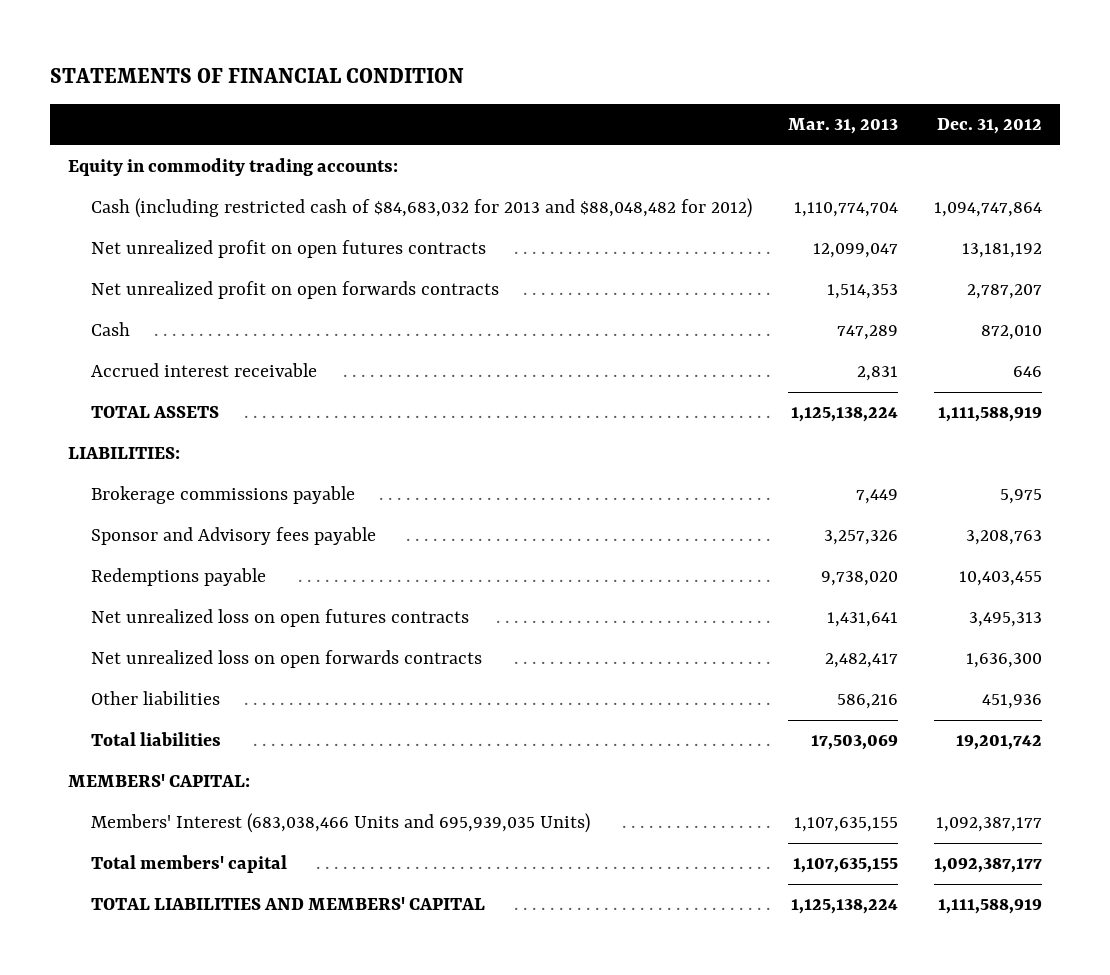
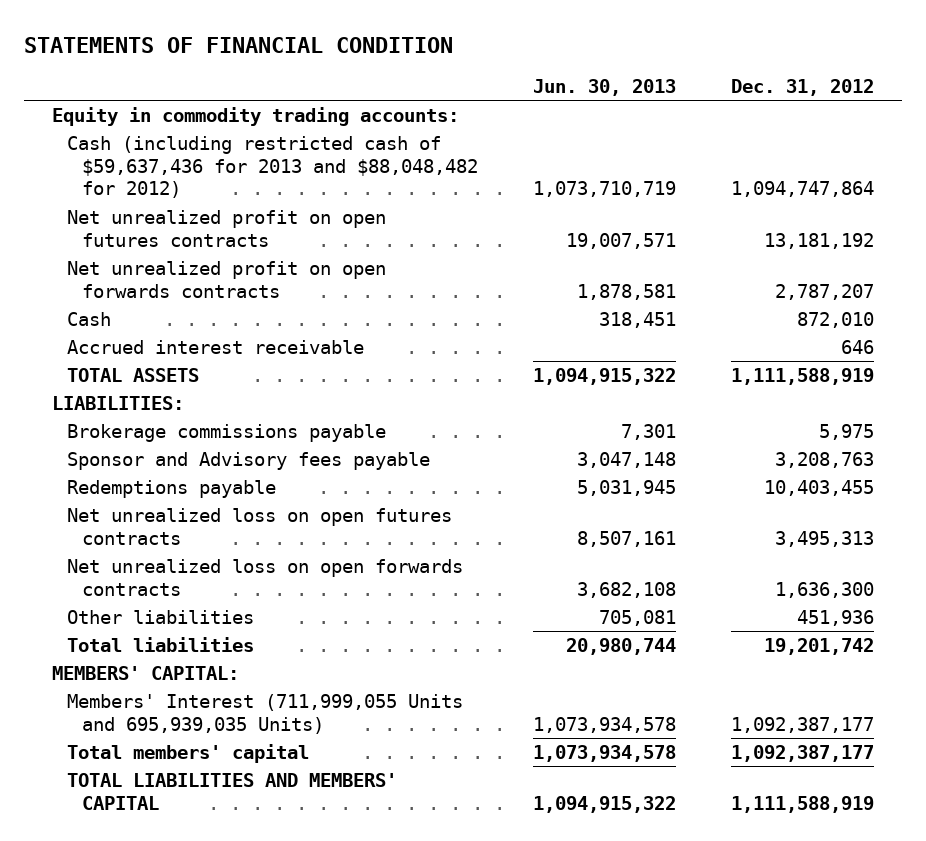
[787,118,898,135] Mar. 31, 2013 -> none
none -> [533,79,677,97] Jun. 30, 2013
[90,198,752,219] Cash (including restricted cash of $84,683,032 for 2013 and $88,048,482 for 2012) -> [66,135,478,199] Cash (including restricted cash of $59,637,436 for 2013 and $88,048,482 for 2012)
[90,813,590,834] Members' Interest (683,038,466 Units and 695,939,035 Units) -> [66,693,463,734] Members' Interest (711,999,055 Units and 695,939,035 Units)

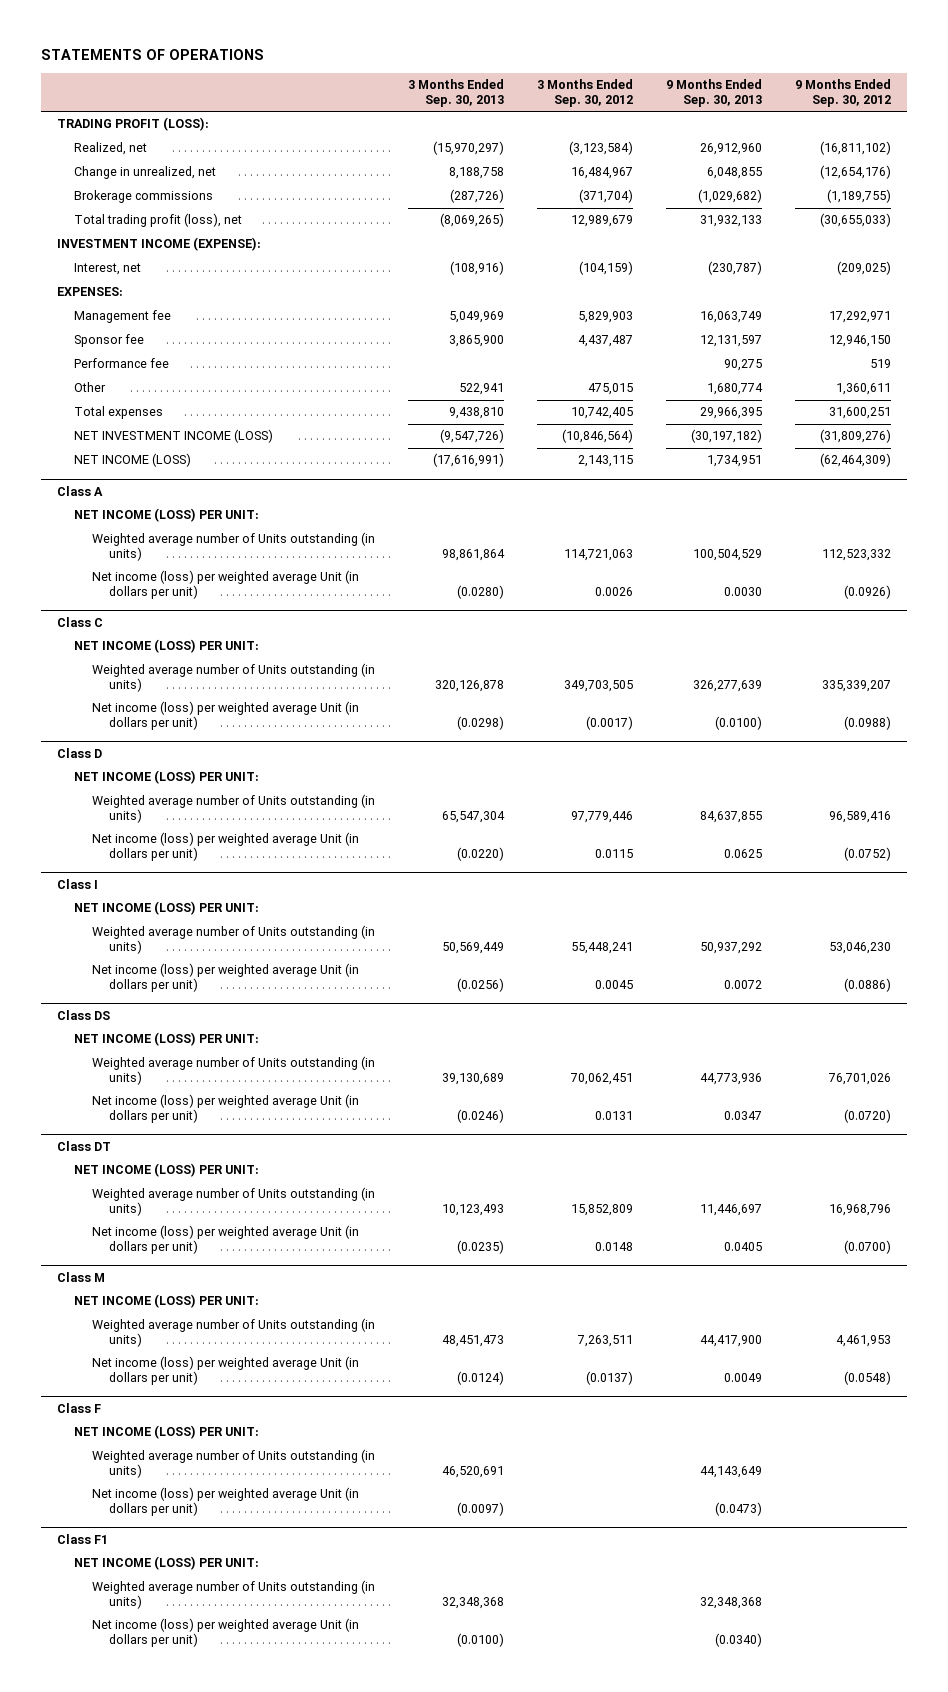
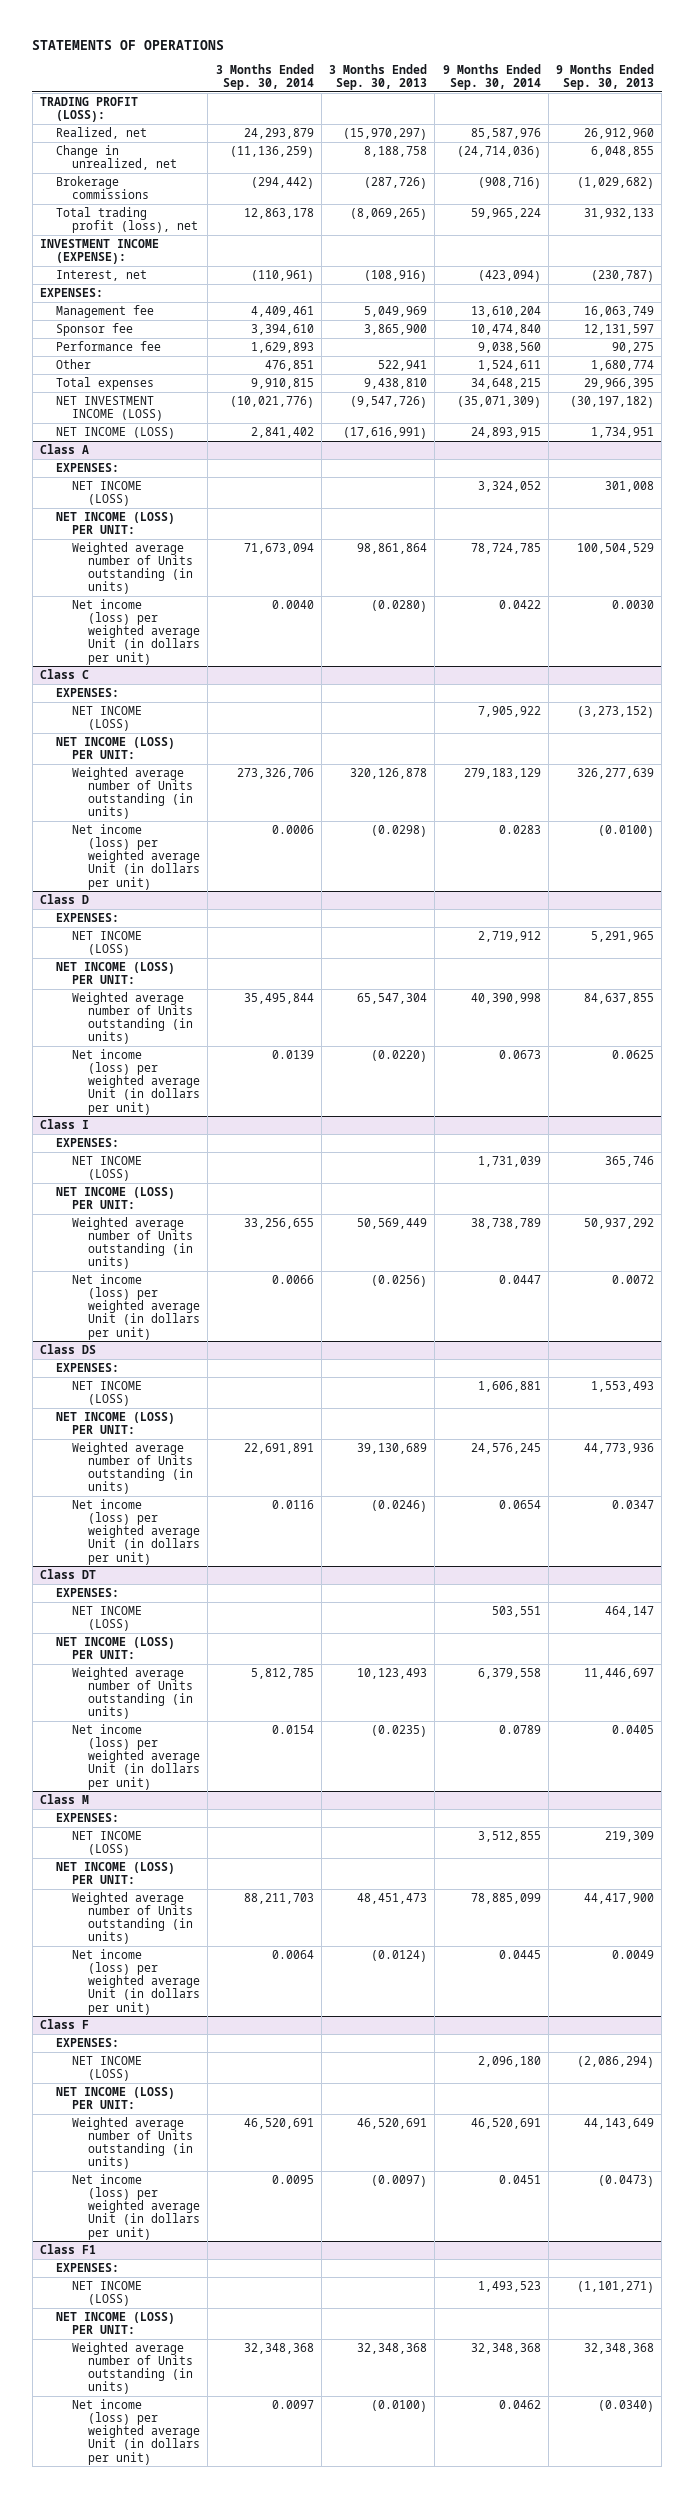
[536,78,633,107] 3 Months Ended Sep. 30, 2012 -> none
[794,78,891,107] 9 Months Ended Sep. 30, 2012 -> none
none -> [215,64,314,91] 3 Months Ended Sep. 30, 2014
none -> [442,64,541,91] 9 Months Ended Sep. 30, 2014
none -> [55,462,119,472] EXPENSES:
none -> [71,480,142,507] NET INCOME (LOSS)
none -> [55,687,119,697] EXPENSES:
none -> [71,705,142,732] NET INCOME (LOSS)
none -> [55,912,119,922] EXPENSES:
none -> [71,930,142,957] NET INCOME (LOSS)
none -> [55,1137,119,1147] EXPENSES:
none -> [71,1155,142,1182] NET INCOME (LOSS)
none -> [55,1362,119,1372] EXPENSES:
none -> [71,1380,142,1407] NET INCOME (LOSS)
none -> [55,1587,119,1597] EXPENSES:
none -> [71,1605,142,1632] NET INCOME (LOSS)
none -> [55,1812,119,1822] EXPENSES:
none -> [71,1830,142,1857] NET INCOME (LOSS)
none -> [55,2037,119,2047] EXPENSES:
none -> [71,2055,142,2082] NET INCOME (LOSS)
none -> [55,2262,119,2272] EXPENSES:
none -> [71,2280,142,2307] NET INCOME (LOSS)

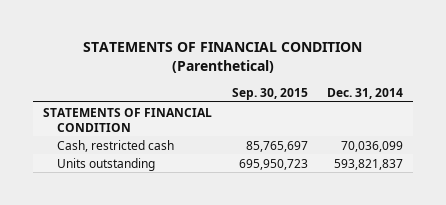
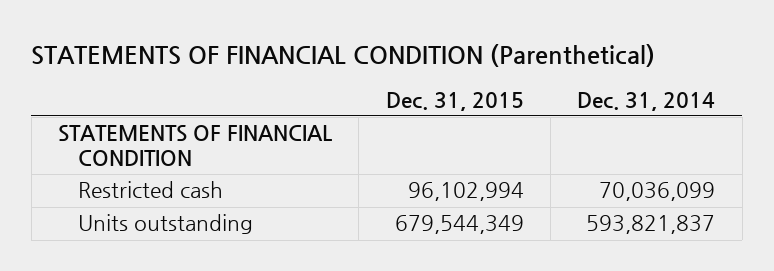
[231,87,308,100] Sep. 30, 2015 -> none
none -> [385,91,524,111] Dec. 31, 2015
[56,139,174,152] Cash, restricted cash -> [78,181,224,199] Restricted cash

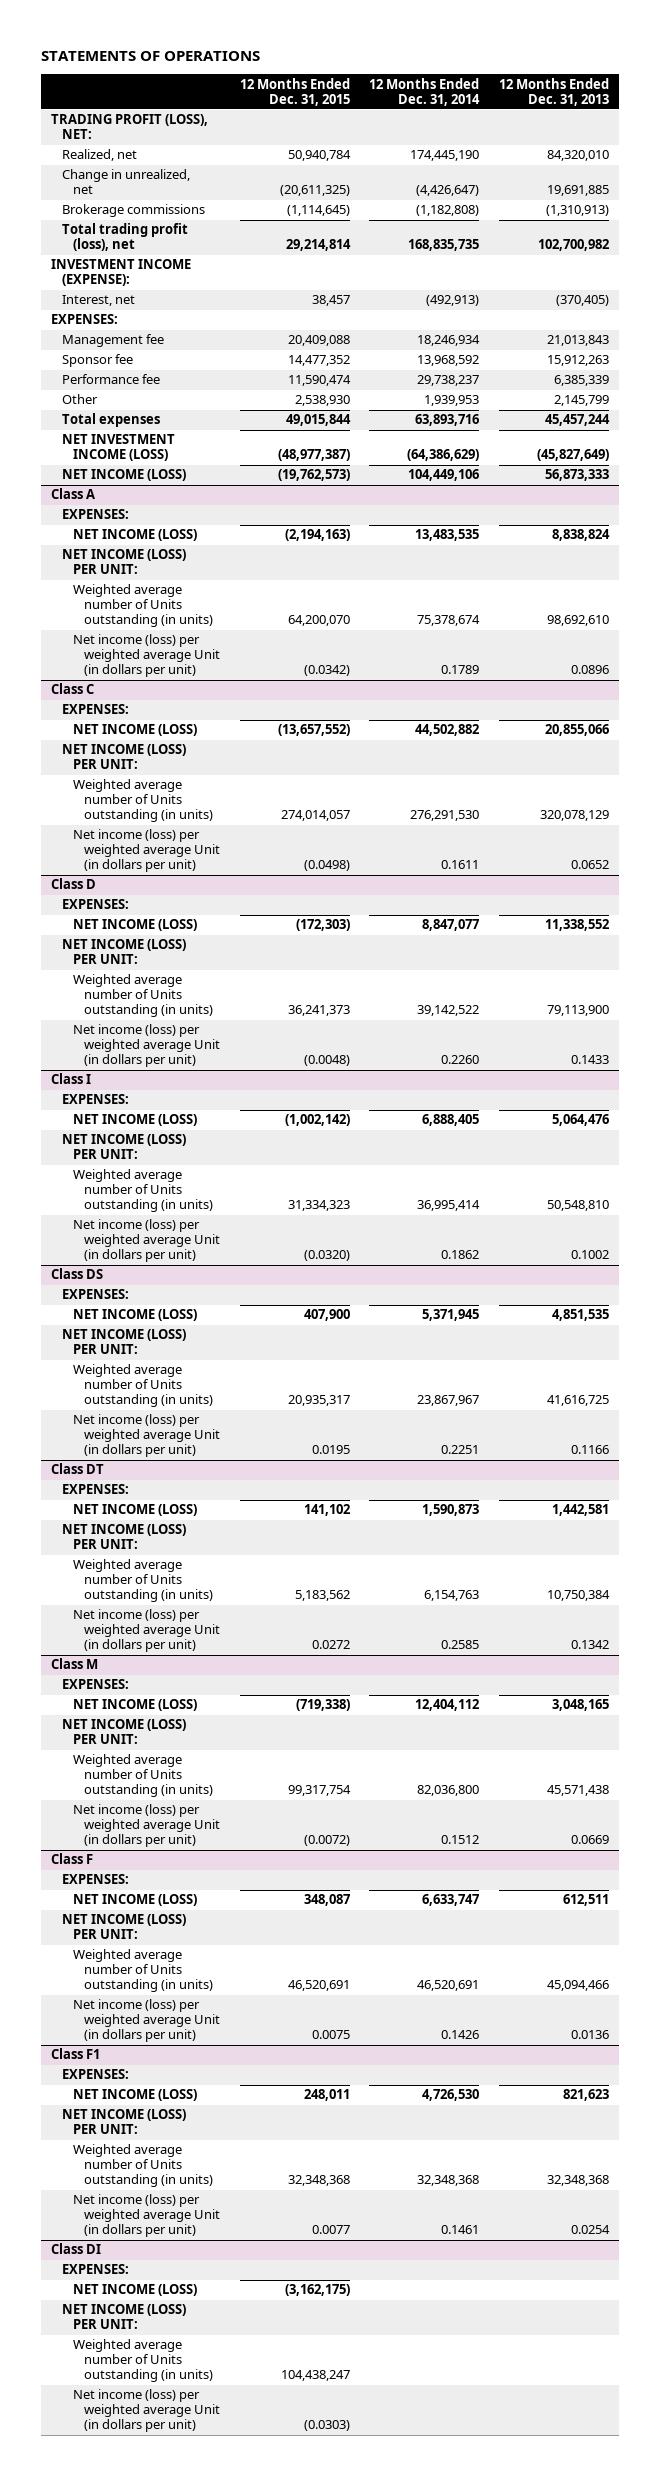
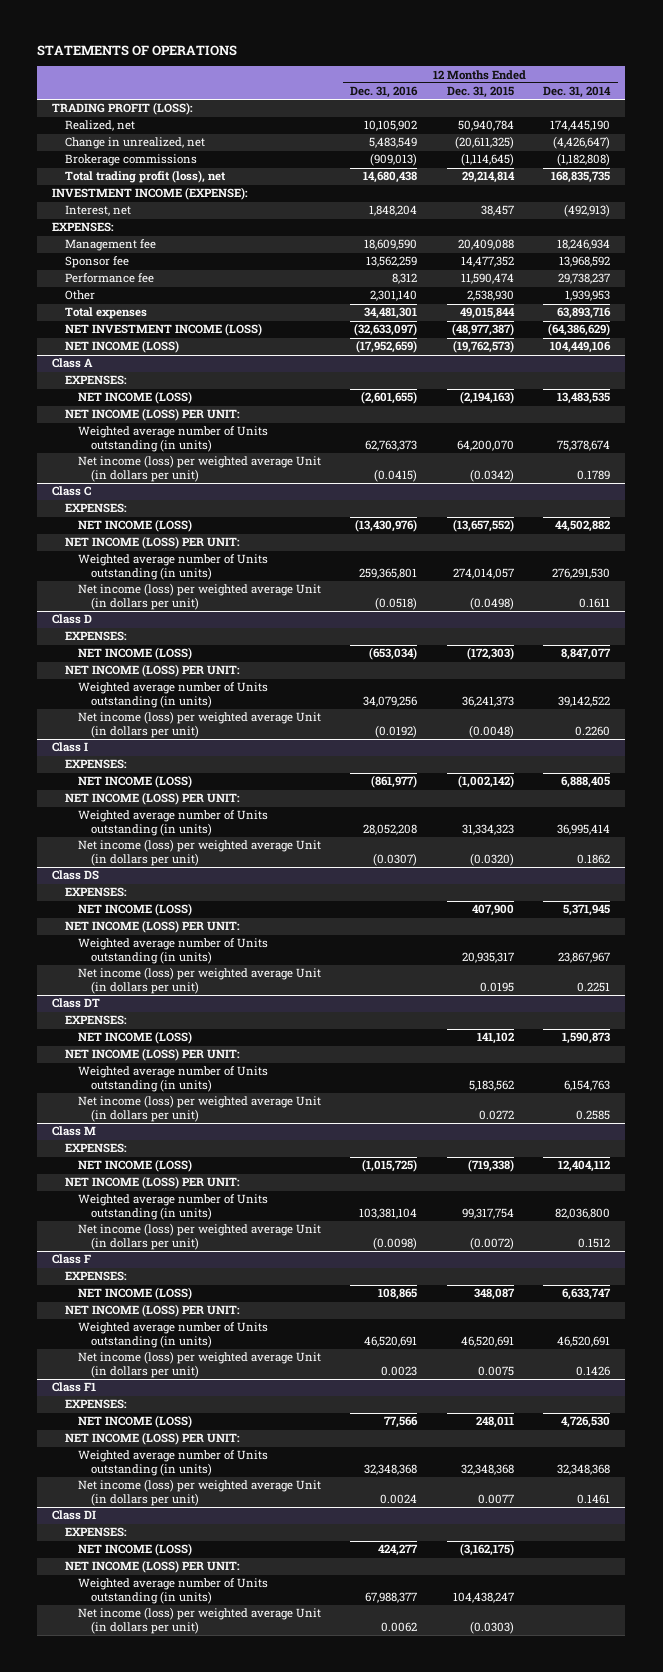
[499,77,610,106] 12 Months Ended Dec. 31, 2013 -> none
none -> [350,86,419,99] Dec. 31, 2016
[51,114,209,140] TRADING PROFIT (LOSS), NET: -> [52,102,194,116] TRADING PROFIT (LOSS):

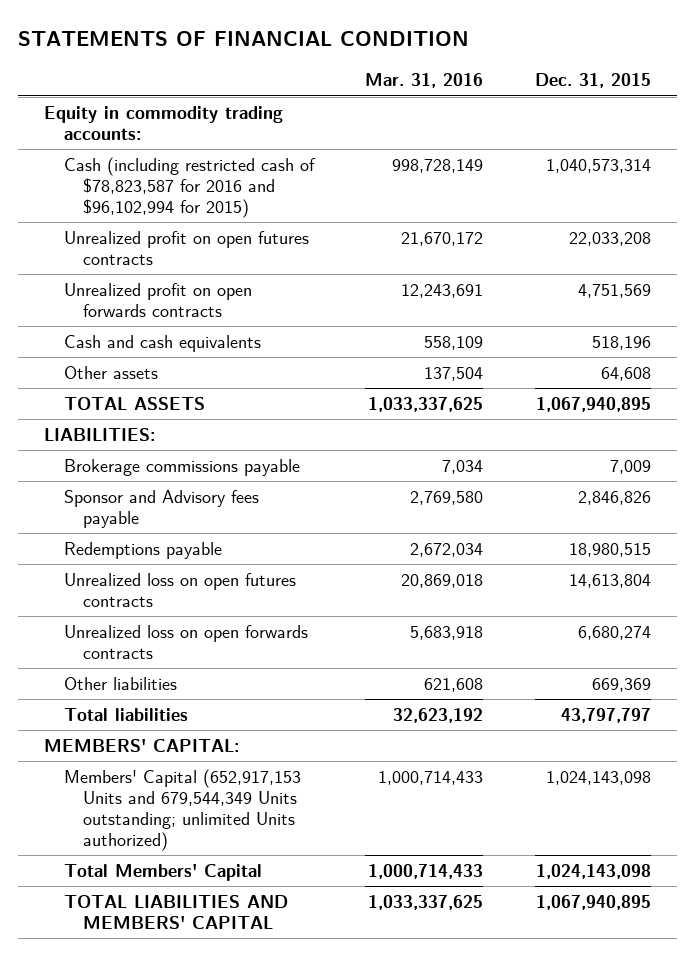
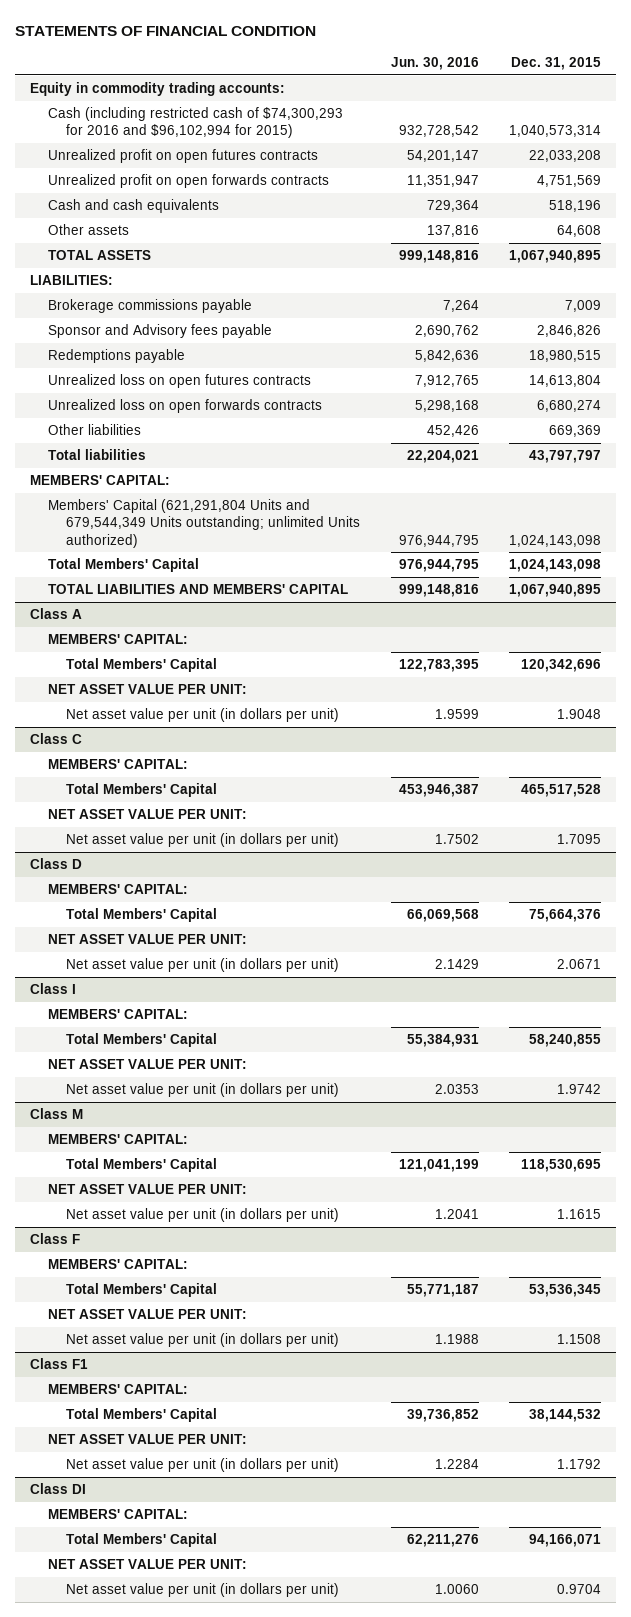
[365,73,484,89] Mar. 31, 2016 -> none
none -> [390,56,479,70] Jun. 30, 2016
[63,156,316,218] Cash (including restricted cash of $78,823,587 for 2016 and $96,102,994 for 2015) -> [48,107,344,139] Cash (including restricted cash of $74,300,293 for 2016 and $96,102,994 for 2015)
[63,768,301,851] Members' Capital (652,917,153 Units and 679,544,349 Units outstanding; unlimited Units authorized) -> [48,499,361,548] Members' Capital (621,291,804 Units and 679,544,349 Units outstanding; unlimited Units authorized)
none -> [29,608,82,620] Class A
none -> [48,634,189,645] MEMBERS' CAPITAL:
none -> [66,658,218,673] Total Members' Capital
none -> [48,684,248,695] NET ASSET VALUE PER UNIT:
none -> [66,708,340,723] Net asset value per unit (in dollars per unit)
none -> [29,733,82,745] Class C
none -> [48,759,189,770] MEMBERS' CAPITAL:
none -> [66,783,218,798] Total Members' Capital
none -> [48,809,248,820] NET ASSET VALUE PER UNIT:
none -> [66,833,340,848] Net asset value per unit (in dollars per unit)
none -> [29,858,82,870] Class D
none -> [48,884,189,895] MEMBERS' CAPITAL:
none -> [66,908,218,923] Total Members' Capital
none -> [48,934,248,945] NET ASSET VALUE PER UNIT:
none -> [66,958,340,973] Net asset value per unit (in dollars per unit)
none -> [29,983,76,995] Class I
none -> [48,1009,189,1020] MEMBERS' CAPITAL:
none -> [66,1033,218,1048] Total Members' Capital
none -> [48,1059,248,1070] NET ASSET VALUE PER UNIT:
none -> [66,1083,340,1098] Net asset value per unit (in dollars per unit)
none -> [29,1108,83,1120] Class M
none -> [48,1134,189,1145] MEMBERS' CAPITAL:
none -> [66,1158,218,1173] Total Members' Capital
none -> [48,1184,248,1195] NET ASSET VALUE PER UNIT:
none -> [66,1208,340,1223] Net asset value per unit (in dollars per unit)
none -> [29,1233,80,1245] Class F
none -> [48,1259,189,1270] MEMBERS' CAPITAL:
none -> [66,1283,218,1298] Total Members' Capital
none -> [48,1309,248,1320] NET ASSET VALUE PER UNIT:
none -> [66,1333,340,1348] Net asset value per unit (in dollars per unit)
none -> [29,1358,88,1370] Class F1
none -> [48,1384,189,1395] MEMBERS' CAPITAL:
none -> [66,1408,218,1423] Total Members' Capital
none -> [48,1434,248,1445] NET ASSET VALUE PER UNIT:
none -> [66,1458,340,1473] Net asset value per unit (in dollars per unit)
none -> [29,1483,86,1495] Class DI
none -> [48,1509,189,1520] MEMBERS' CAPITAL:
none -> [66,1533,218,1548] Total Members' Capital
none -> [48,1559,248,1570] NET ASSET VALUE PER UNIT:
none -> [66,1583,340,1598] Net asset value per unit (in dollars per unit)

